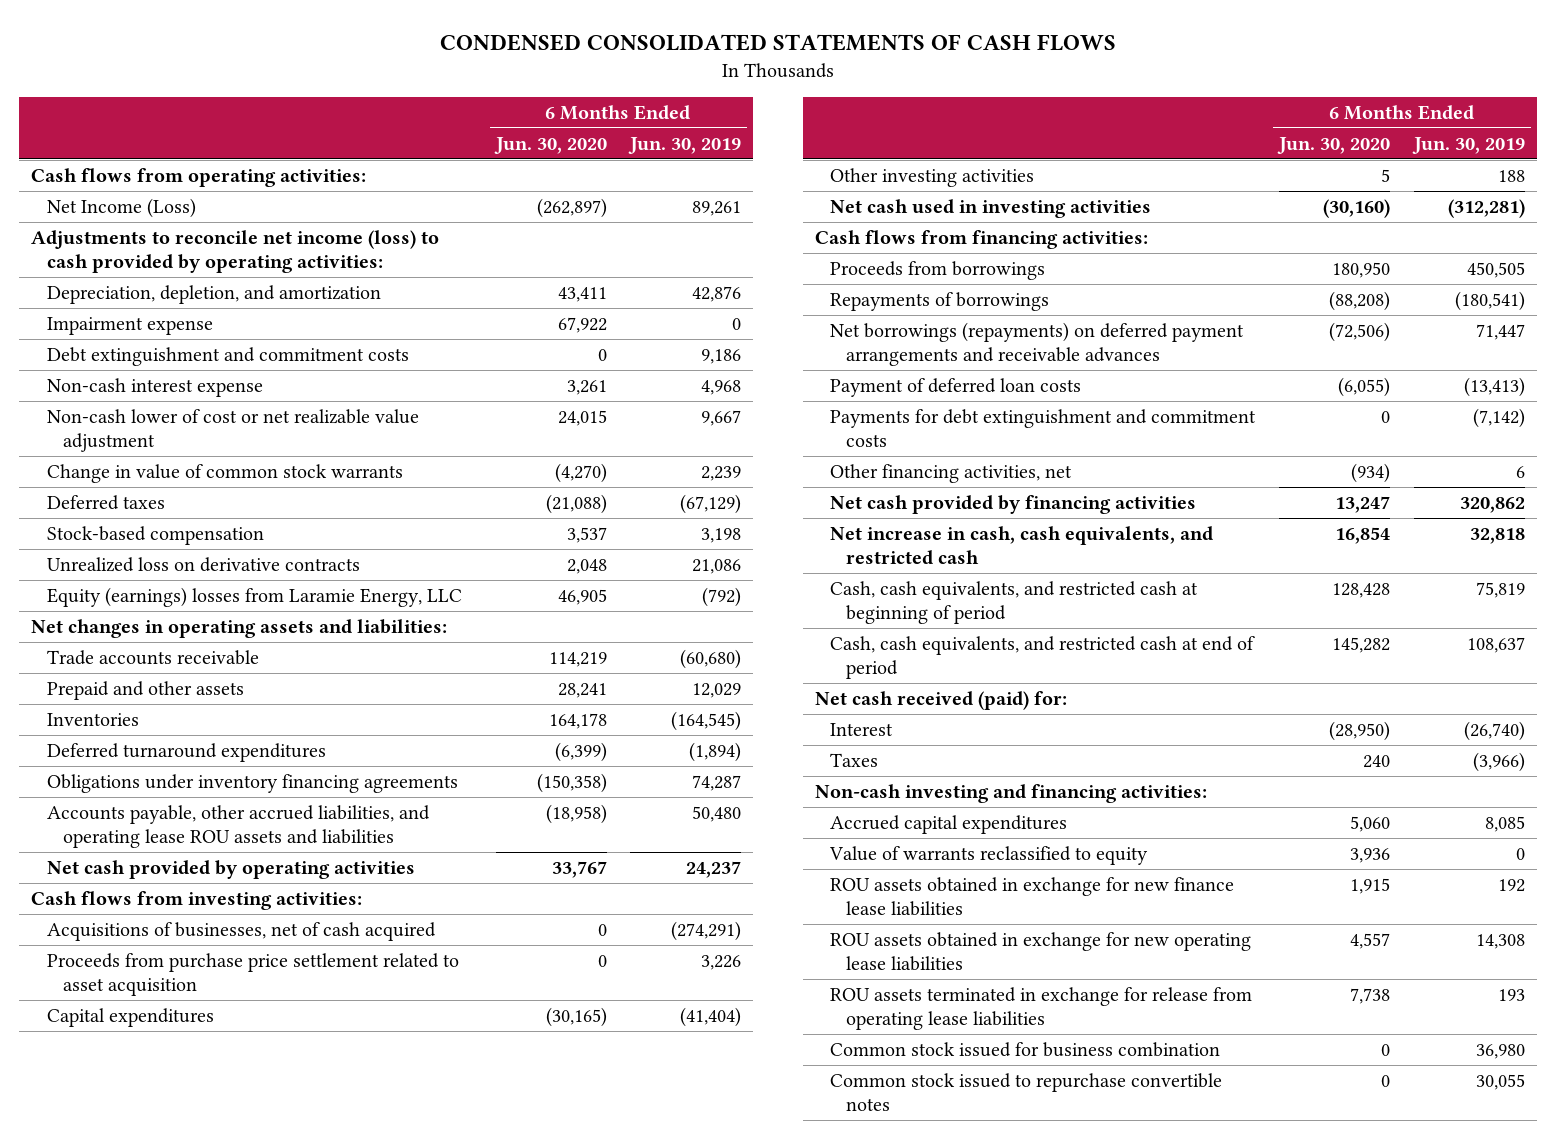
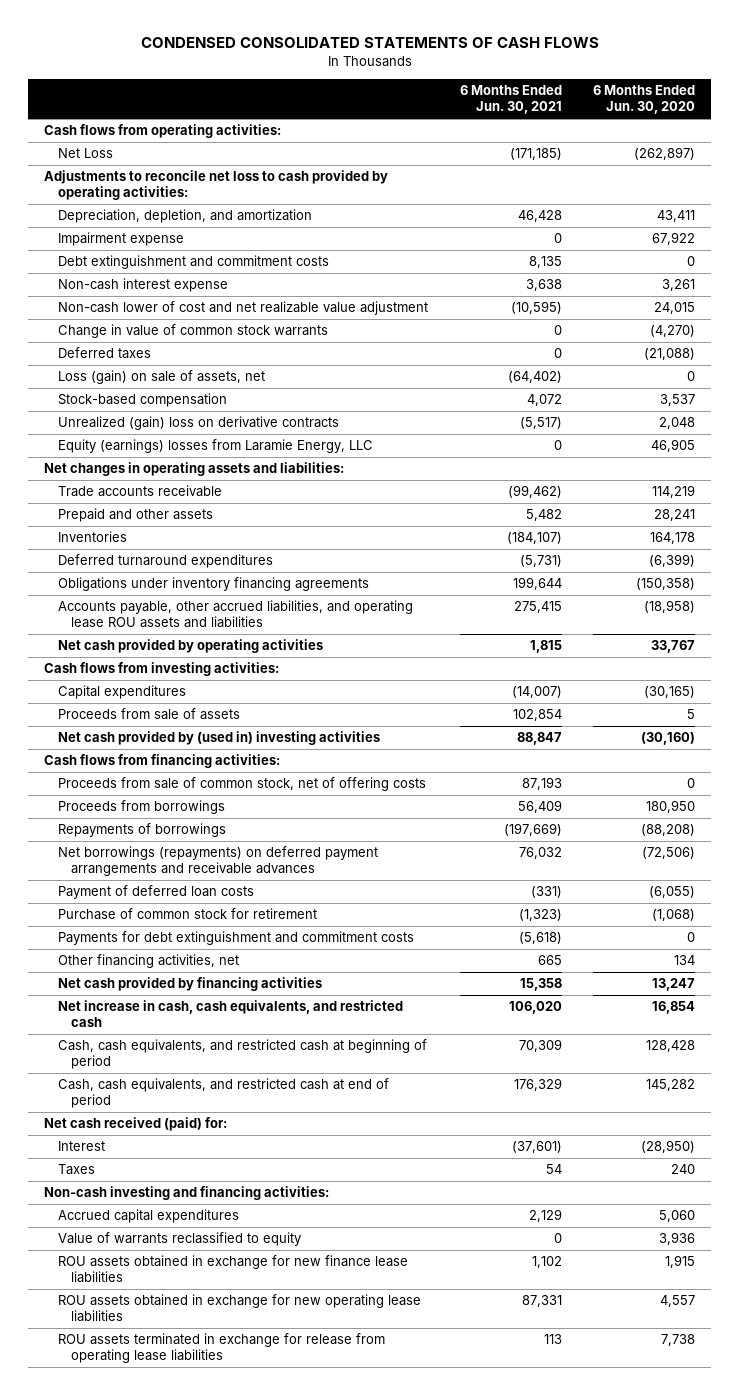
[628,136,742,154] Jun. 30, 2019 -> none
none -> [459,85,562,115] 6 Months Ended Jun. 30, 2021
[46,197,196,218] Net Income (Loss) -> [57,148,113,159] Net Loss
[31,229,440,274] Adjustments to reconcile net income (loss) to cash provided by operating activities: -> [44,170,389,201] Adjustments to reconcile net loss to cash provided by operating activities:
[46,408,419,453] Non-cash lower of cost or net realizable value adjustment -> [57,301,428,316] Non-cash lower of cost and net realizable value adjustment
none -> [57,370,265,385] Loss (gain) on sale of assets, net
[46,556,360,572] Unrealized loss on derivative contracts -> [57,416,339,431] Unrealized (gain) loss on derivative contracts
[46,921,436,941] Acquisitions of businesses, net of cash acquired -> none
[46,952,459,997] Proceeds from purchase price settlement related to asset acquisition -> none
[830,167,1035,187] Other investing activities -> none
none -> [57,708,240,721] Proceeds from sale of assets
[830,198,1152,218] Net cash used in investing activities -> [57,731,380,746] Net cash provided by (used in) investing activities
none -> [57,777,426,792] Proceeds from sale of common stock, net of offering costs
none -> [57,908,317,921] Purchase of common stock for retirement
[1351,462,1391,483] (934) -> [674,955,696,966] 134
[830,1041,1221,1057] Common stock issued for business combination -> none
[830,1072,1223,1112] Common stock issued to repurchase convertible notes -> none

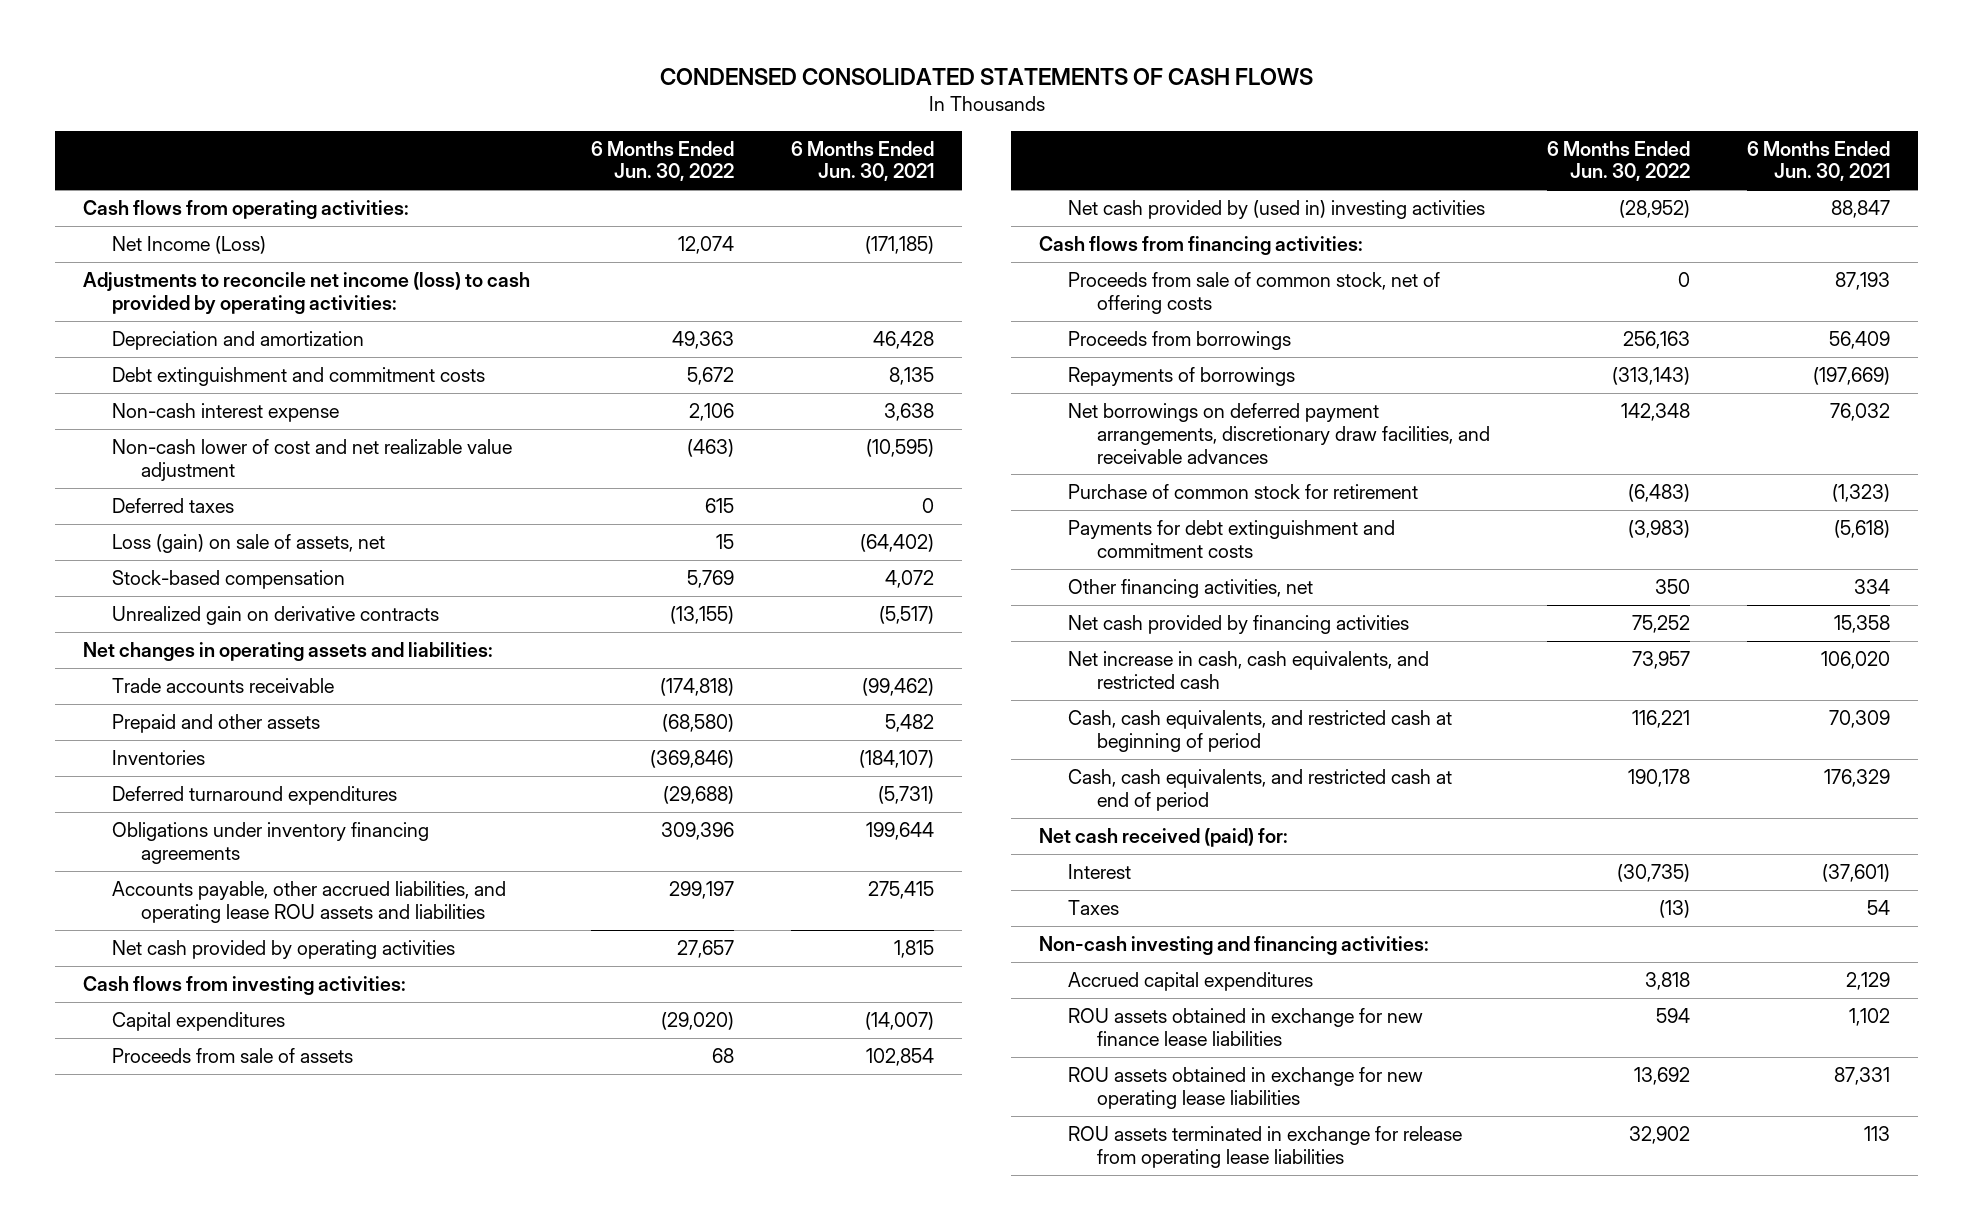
[593,85,696,115] 6 Months Ended Jun. 30, 2020 -> none
none -> [590,140,734,182] 6 Months Ended Jun. 30, 2022
[57,232,184,247] Impairment expense -> none
[57,148,113,159] Net Loss -> [111,235,266,254] Net Income (Loss)
[44,170,389,201] Adjustments to reconcile net loss to cash provided by operating activities: -> [83,271,531,314] Adjustments to reconcile net income (loss) to cash provided by operating activities:
[57,209,312,224] Depreciation, depletion, and amortization -> [111,330,364,350] Depreciation and amortization
[57,324,328,339] Change in value of common stock warrants -> none
[57,439,373,454] Equity (earnings) losses from Laramie Energy, LLC -> none
[57,416,339,431] Unrealized (gain) loss on derivative contracts -> [111,605,439,625] Unrealized gain on derivative contracts
[57,885,254,900] Payment of deferred loan costs -> none
[57,846,378,877] Net borrowings (repayments) on deferred payment arrangements and receivable advances -> [1068,402,1490,464] Net borrowings on deferred payment arrangements, discretionary draw facilities, and receivable advances
[537,955,562,966] 665 -> [1853,578,1890,594] 334
[57,1232,301,1247] Value of warrants reclassified to equity -> none

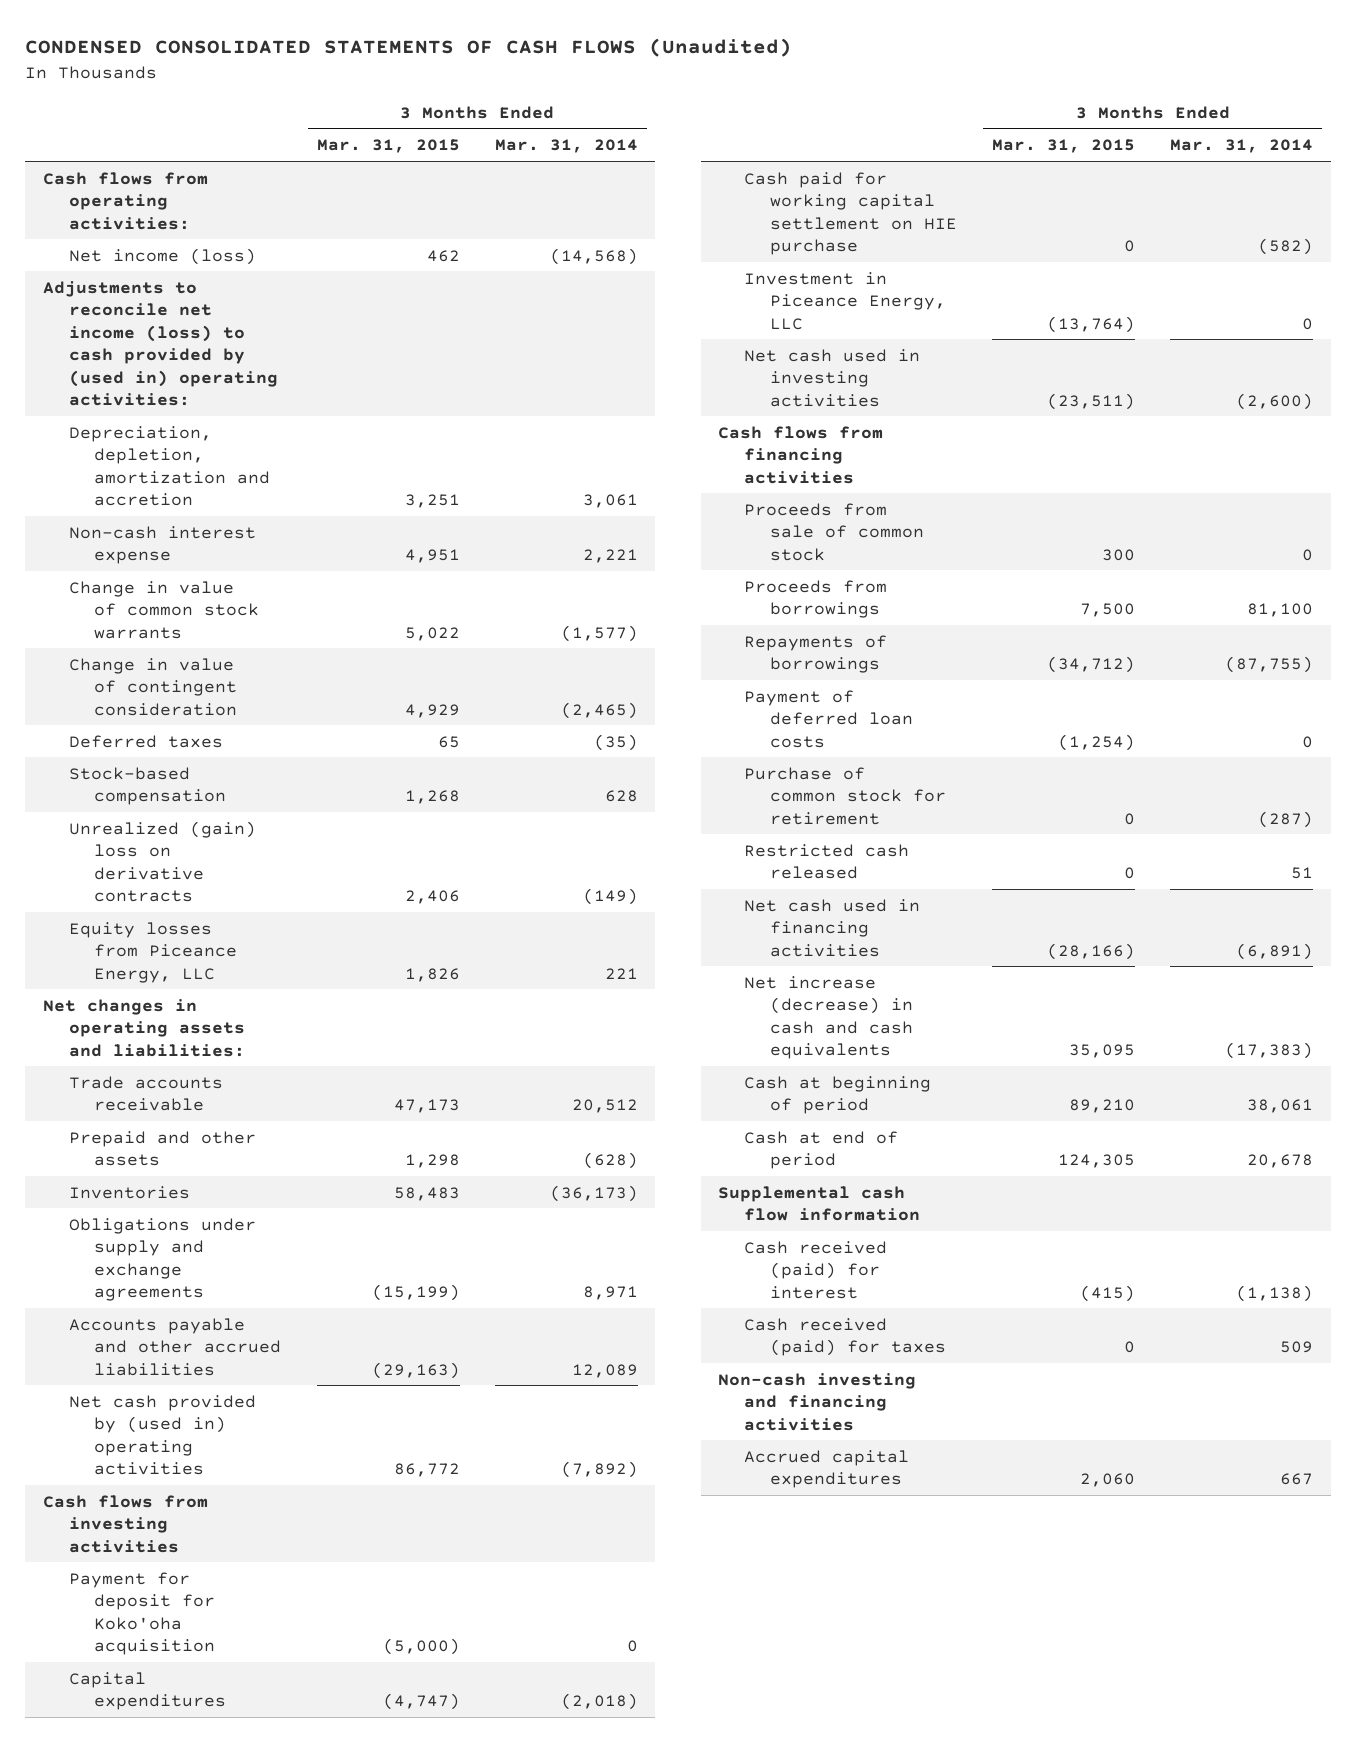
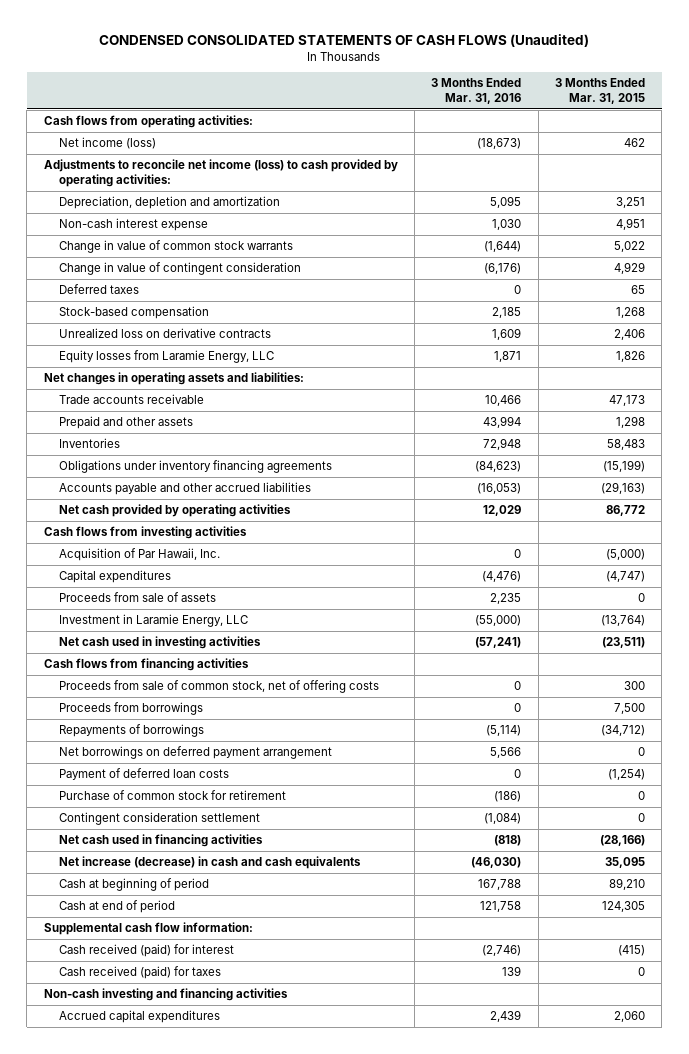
[494,139,638,154] Mar. 31, 2014 -> none
none -> [431,78,522,105] 3 Months Ended Mar. 31, 2016
[42,280,278,407] Adjustments to reconcile net income (loss) to cash provided by (used in) operating activities: -> [43,159,398,188] Adjustments to reconcile net income (loss) to cash provided by operating activities:
[68,425,271,507] Depreciation, depletion, amortization and accretion -> [59,196,281,210] Depreciation, depletion and amortization
[68,820,256,903] Unrealized (gain) loss on derivative contracts -> [59,328,272,339] Unrealized loss on derivative contracts
[68,921,238,983] Equity losses from Piceance Energy, LLC -> [59,350,275,364] Equity losses from Laramie Energy, LLC
[68,1217,256,1302] Obligations under supply and exchange agreements -> [59,460,333,474] Obligations under inventory financing agreements
[68,1394,256,1476] Net cash provided by (used in) operating activities -> [59,504,292,518] Net cash provided by operating activities
[68,1571,216,1656] Payment for deposit for Koko'oha acquisition -> none
none -> [59,548,221,562] Acquisition of Par Hawaii, Inc.
[744,171,957,256] Cash paid for working capital settlement on HIE purchase -> none
none -> [59,592,217,603] Proceeds from sale of assets
[744,271,946,330] Investment in Piceance Energy, LLC -> [59,614,249,628] Investment in Laramie Energy, LLC
[744,502,924,561] Proceeds from sale of common stock -> [59,680,380,694] Proceeds from sale of common stock, net of offering costs
none -> [59,746,333,760] Net borrowings on deferred payment arrangement
[744,843,910,880] Restricted cash released -> none
none -> [59,812,261,826] Contingent consideration settlement
[718,1185,921,1222] Supplemental cash flow information -> [43,922,253,936] Supplemental cash flow information:

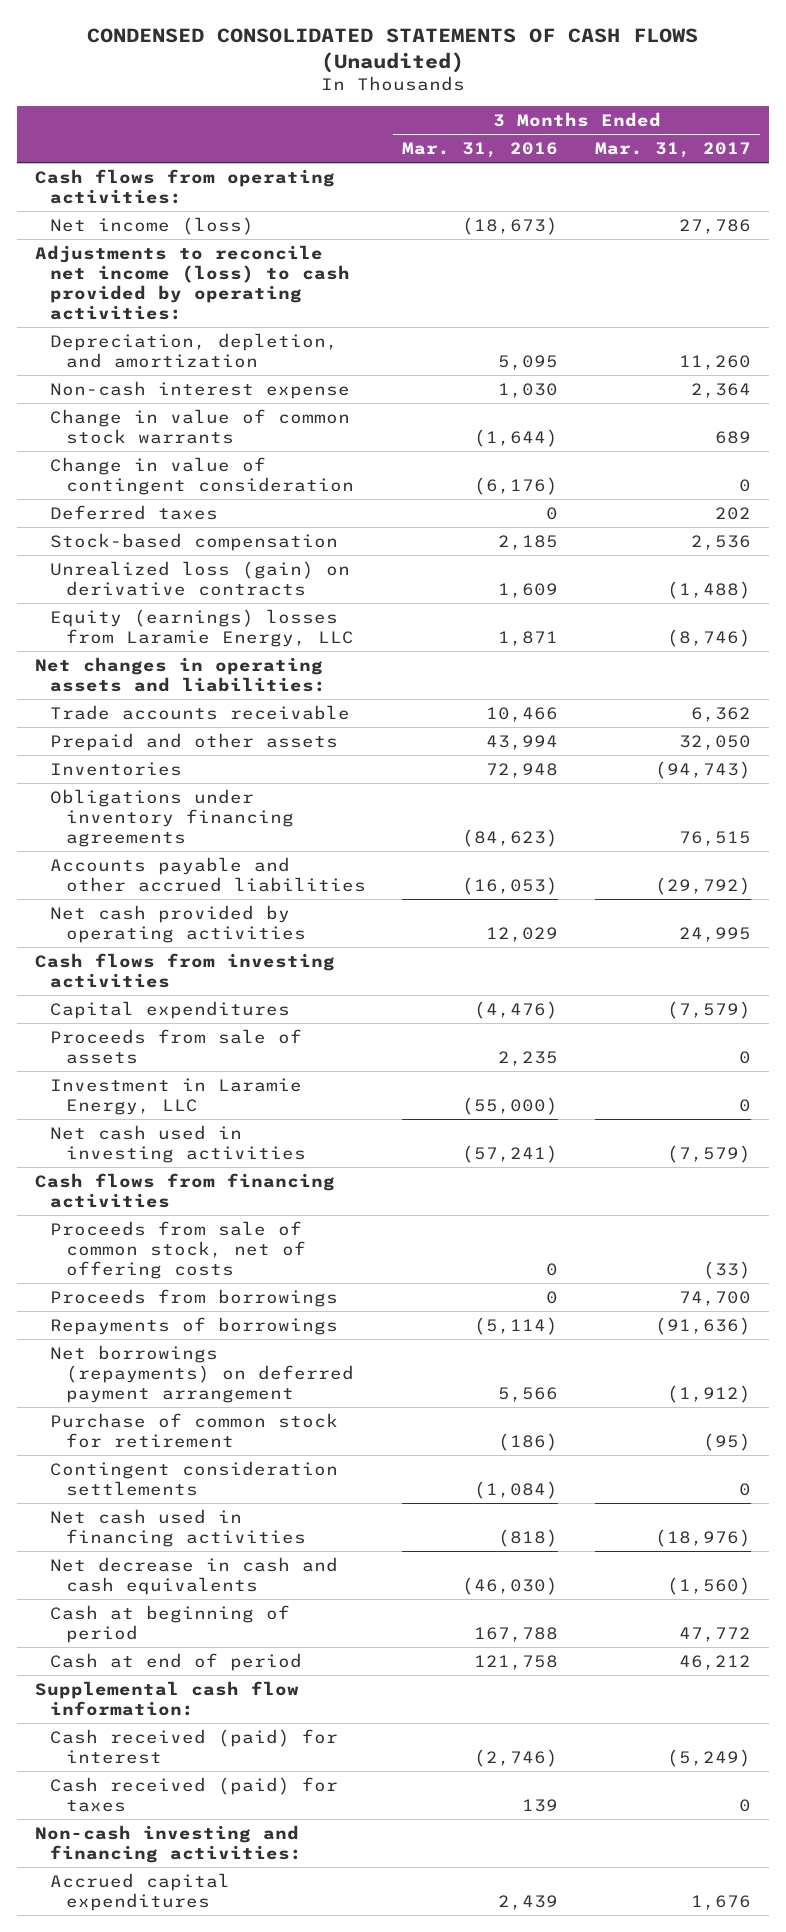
[555,78,646,105] 3 Months Ended Mar. 31, 2015 -> none
none -> [594,142,751,159] Mar. 31, 2017
[59,196,281,210] Depreciation, depletion and amortization -> [50,332,339,368] Depreciation, depletion, and amortization
[59,328,272,339] Unrealized loss on derivative contracts -> [50,560,351,596] Unrealized loss (gain) on derivative contracts
[59,350,275,364] Equity losses from Laramie Energy, LLC -> [50,608,354,647] Equity (earnings) losses from Laramie Energy, LLC
[59,548,221,562] Acquisition of Par Hawaii, Inc. -> none
[59,768,230,781] Payment of deferred loan costs -> none
[59,746,333,760] Net borrowings on deferred payment arrangement -> [50,1344,354,1403] Net borrowings (repayments) on deferred payment arrangement
[59,812,261,826] Contingent consideration settlement -> [50,1460,339,1496] Contingent consideration settlements
[59,856,362,870] Net increase (decrease) in cash and cash equivalents -> [50,1556,339,1595] Net decrease in cash and cash equivalents
[43,988,288,1002] Non-cash investing and financing activities -> [34,1824,303,1863] Non-cash investing and financing activities:

